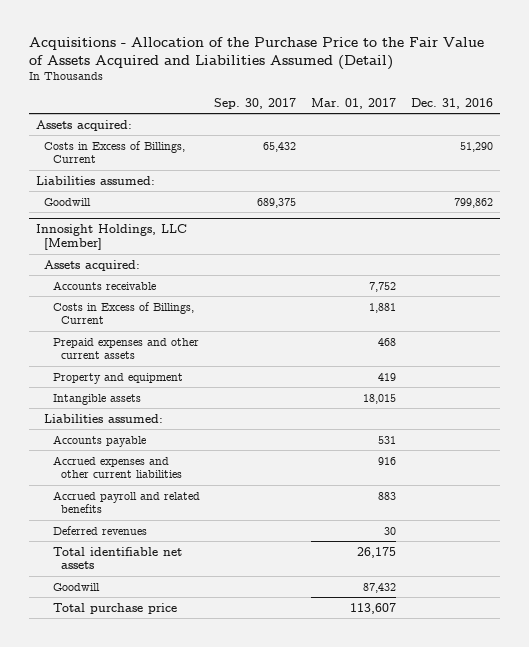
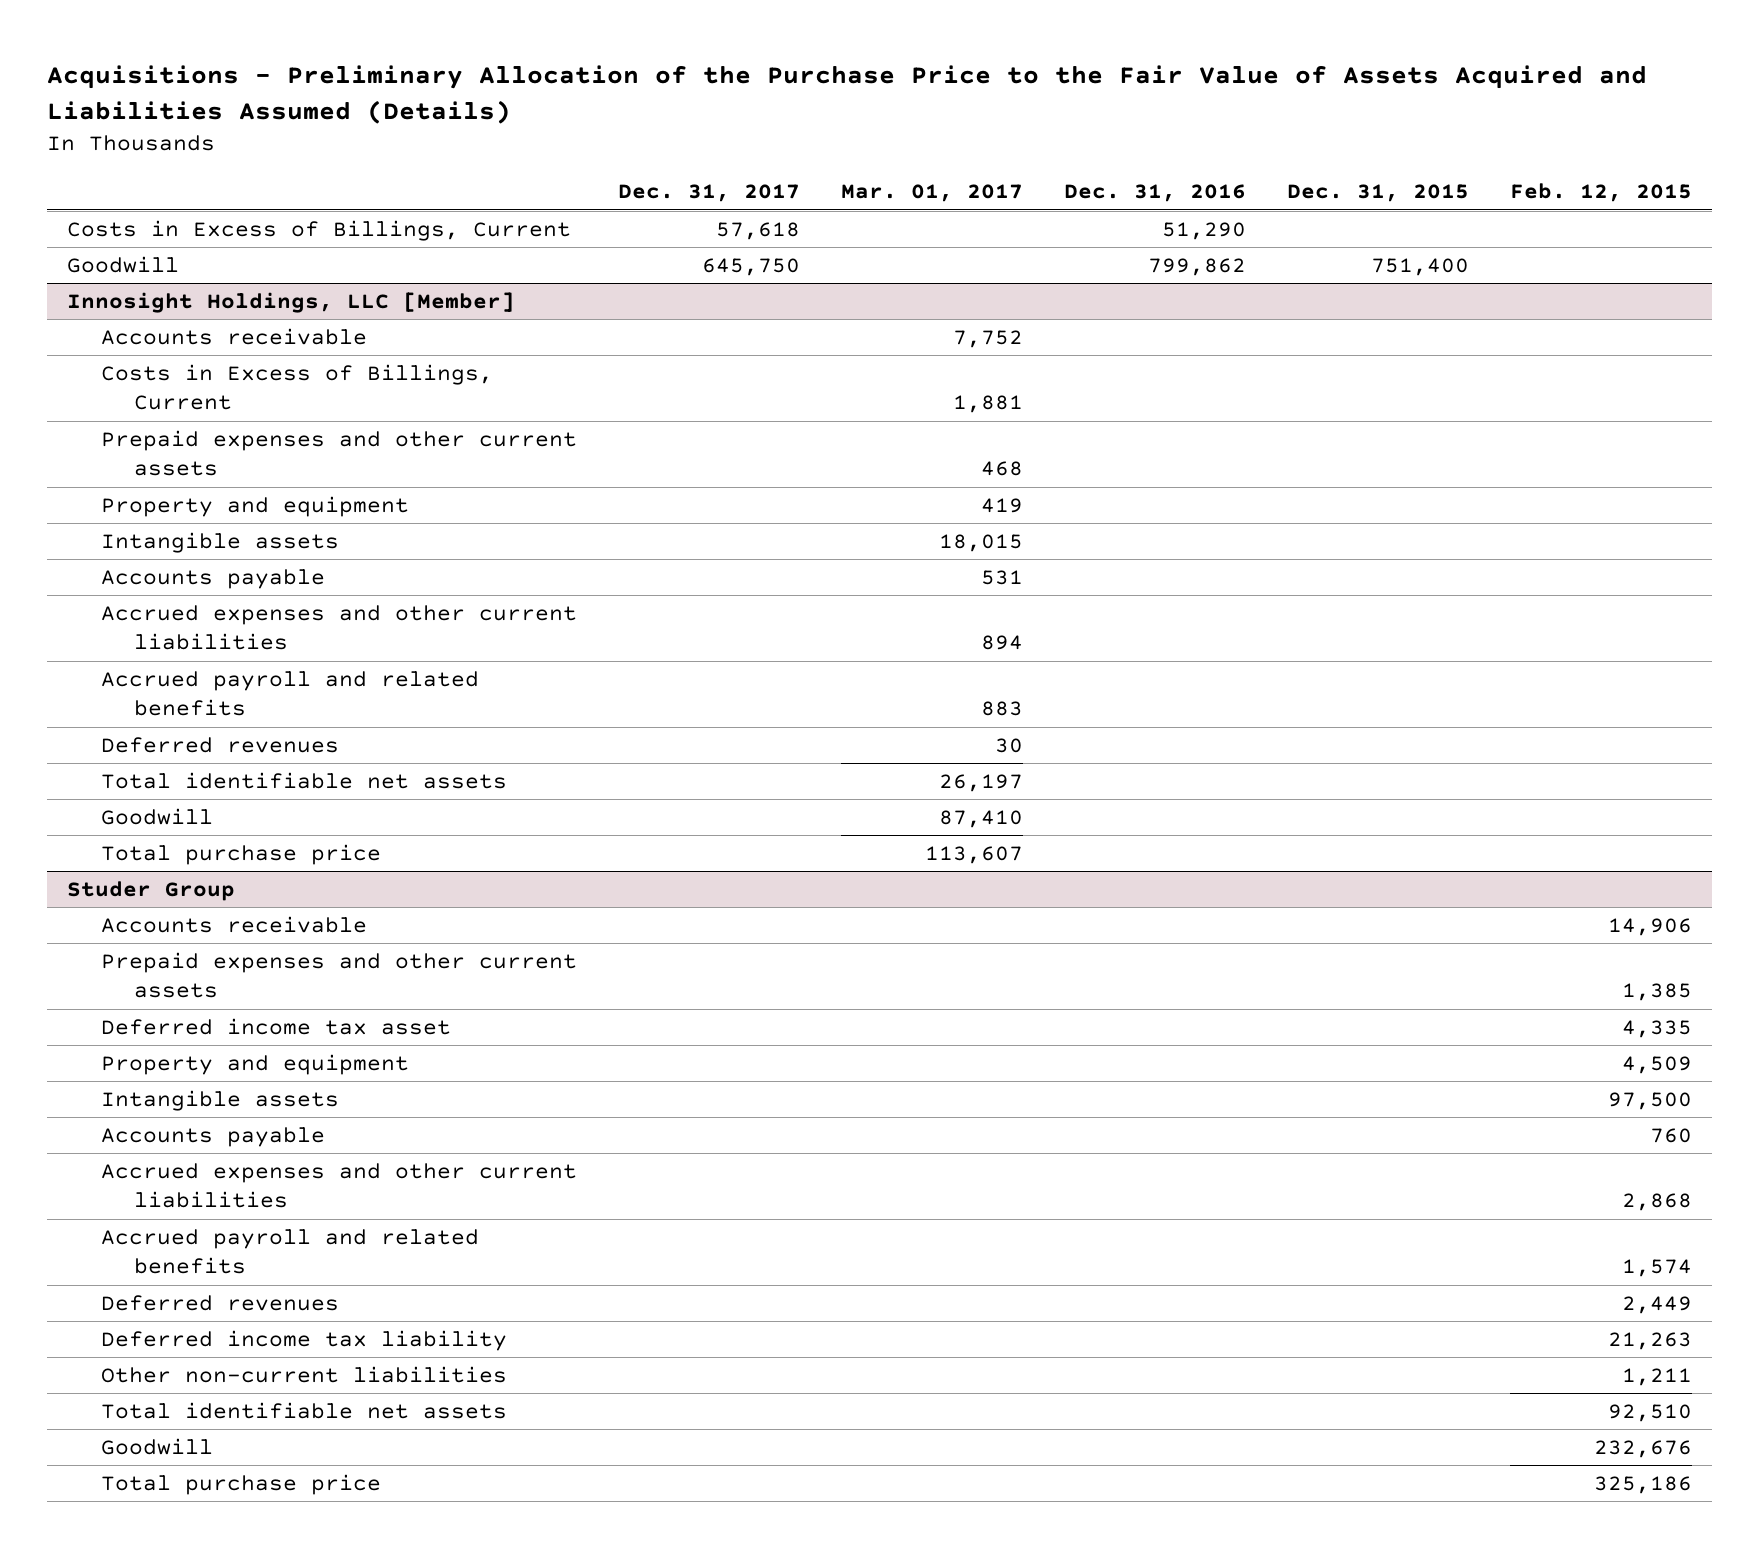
[28,36,484,70] Acquisitions - Allocation of the Purchase Price to the Fair Value of Assets Acquired and Liabilities Assumed (Detail) -> [46,64,1647,124] Acquisitions - Preliminary Allocation of the Purchase Price to the Fair Value of Assets Acquired and Liabilities Assumed (Details)
[214,97,297,109] Sep. 30, 2017 -> none
none -> [617,184,800,203] Dec. 31, 2017
none -> [1286,184,1469,203] Dec. 31, 2015
none -> [1509,183,1692,203] Feb. 12, 2015
[36,119,133,131] Assets acquired: -> none
[36,175,156,185] Liabilities assumed: -> none
[44,259,141,271] Assets acquired: -> none
[44,413,164,423] Liabilities assumed: -> none
[378,456,397,465] 916 -> [980,635,1023,651] 894
[357,546,397,558] 26,175 -> [938,774,1023,793] 26,197
[363,582,397,593] 87,432 -> [938,810,1023,829] 87,410
none -> [67,881,236,902] Studer Group
none -> [100,916,367,934] Accounts receivable
none -> [100,952,577,999] Prepaid expenses and other current assets
none -> [100,1018,451,1036] Deferred income tax asset
none -> [100,1054,409,1076] Property and equipment
none -> [100,1090,339,1112] Intangible assets
none -> [100,1127,325,1148] Accounts payable
none -> [100,1163,577,1209] Accrued expenses and other current liabilities
none -> [100,1229,479,1275] Accrued payroll and related benefits
none -> [100,1295,339,1312] Deferred revenues
none -> [100,1330,507,1352] Deferred income tax liability
none -> [100,1366,507,1384] Other non-current liabilities
none -> [100,1402,507,1420] Total identifiable net assets
none -> [100,1438,213,1456] Goodwill
none -> [100,1474,381,1496] Total purchase price

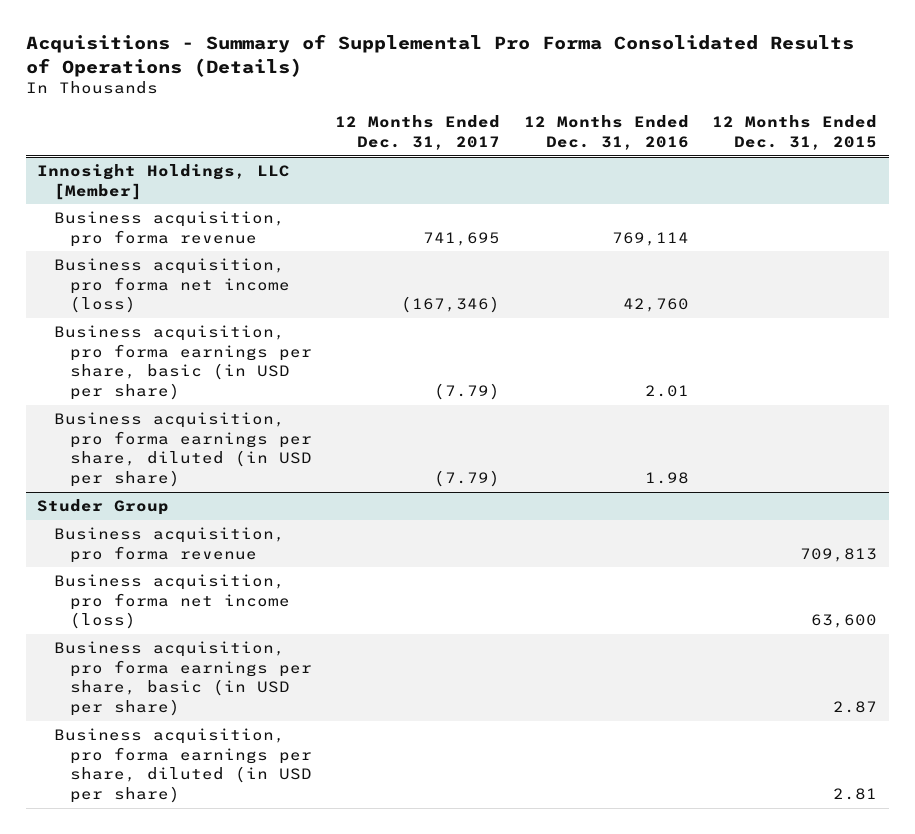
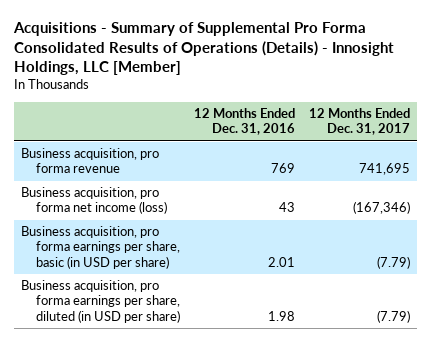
[25,34,854,77] Acquisitions - Summary of Supplemental Pro Forma Consolidated Results of Operations (Details) -> [12,22,394,76] Acquisitions - Summary of Supplemental Pro Forma Consolidated Results of Operations (Details) - Innosight Holdings, LLC [Member]
[712,115,878,150] 12 Months Ended Dec. 31, 2015 -> none
[37,164,291,200] Innosight Holdings, LLC [Member] -> none
[611,231,689,246] 769,114 -> [270,163,295,174] 769
[622,298,689,313] 42,760 -> [278,202,295,213] 43
[37,499,170,516] Studer Group -> none
[53,527,285,563] Business acquisition, pro forma revenue -> none
[53,574,291,630] Business acquisition, pro forma net income (loss) -> none
[53,641,313,717] Business acquisition, pro forma earnings per share, basic (in USD per share) -> none
[53,728,313,804] Business acquisition, pro forma earnings per share, diluted (in USD per share) -> none

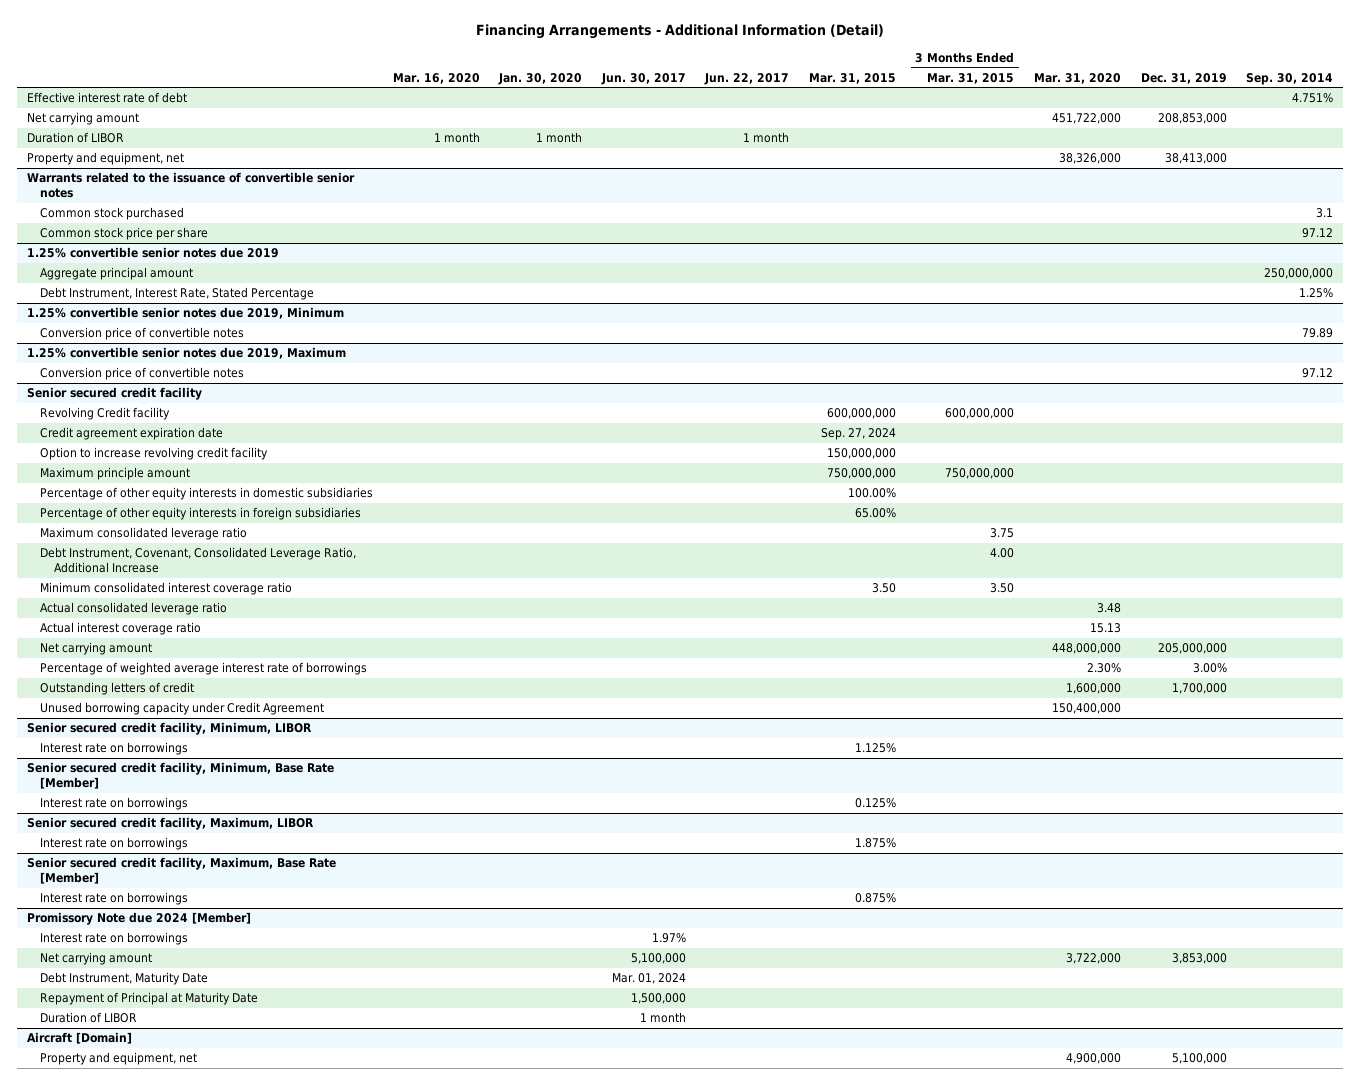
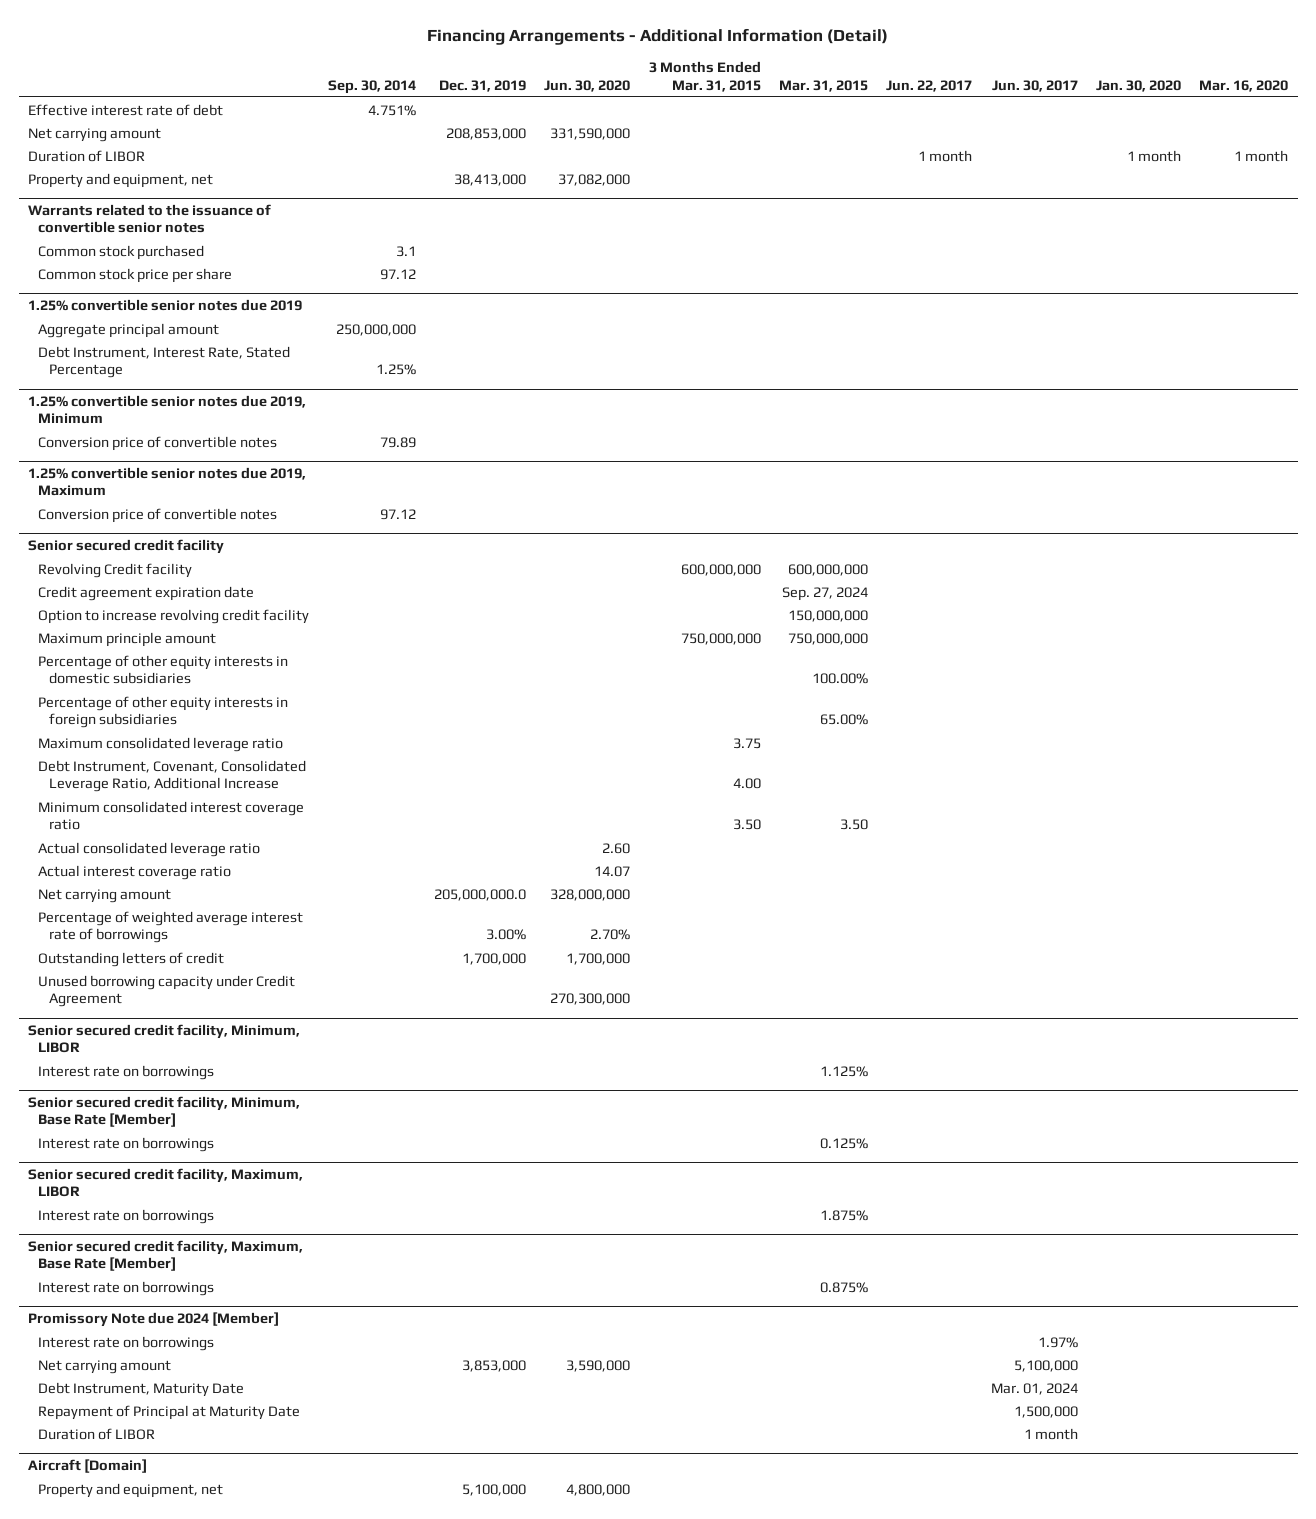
[1033,72,1121,84] Mar. 31, 2020 -> none
none -> [544,79,631,92] Jun. 30, 2020
[1157,643,1227,655] 205,000,000 -> [434,888,527,901] 205,000,000.0

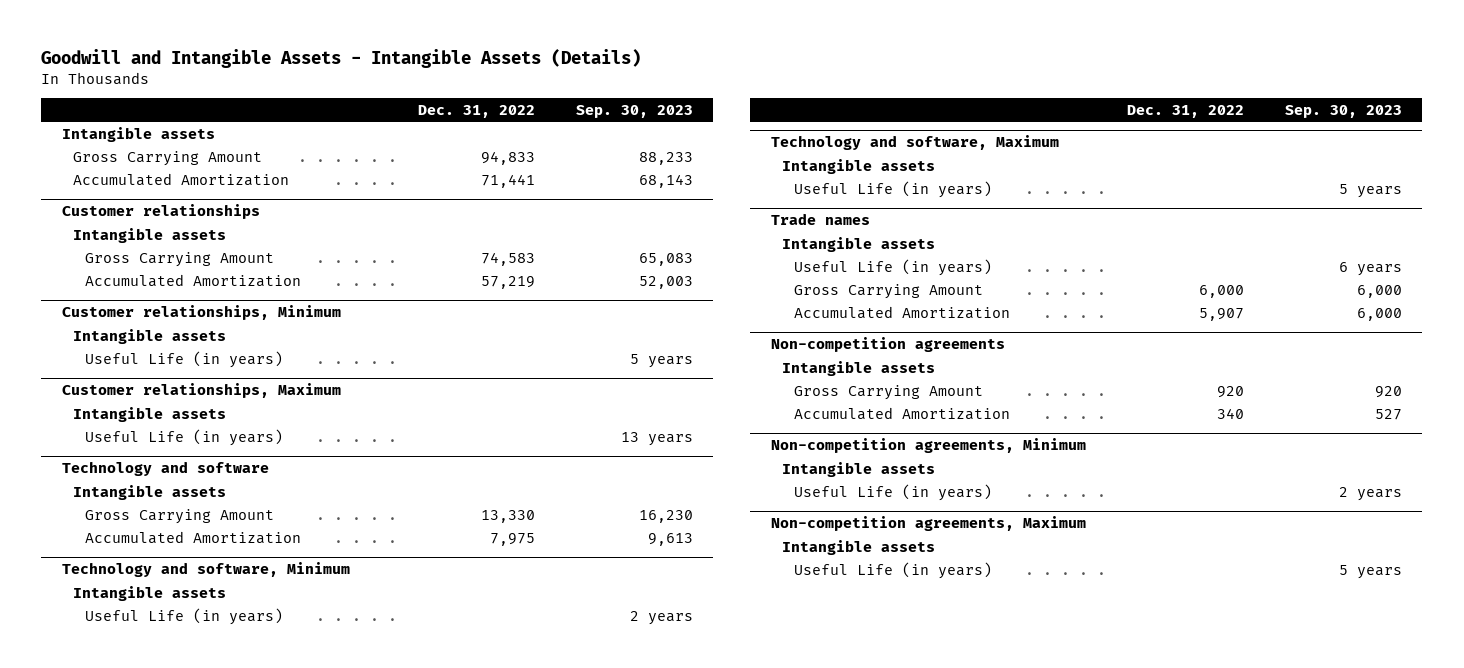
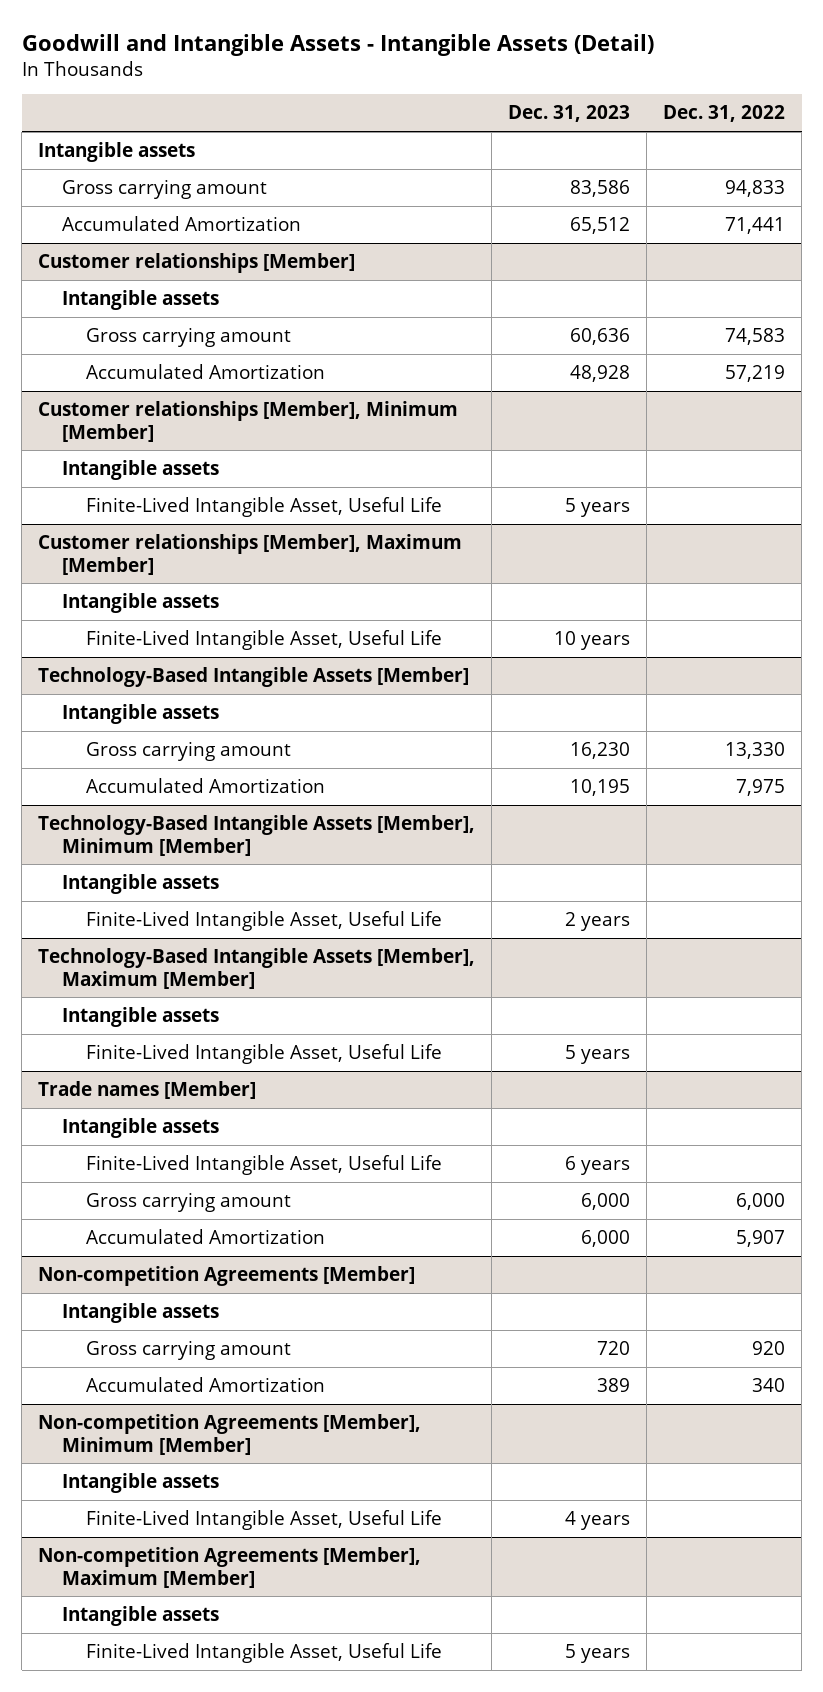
[41,48,642,68] Goodwill and Intangible Assets - Intangible Assets (Details) -> [21,33,654,56] Goodwill and Intangible Assets - Intangible Assets (Detail)
[575,104,693,118] Sep. 30, 2023 -> none
none -> [508,105,631,123] Dec. 31, 2023
[73,150,263,166] Gross Carrying Amount -> [61,178,267,199] Gross carrying amount
[61,204,260,220] Customer relationships -> [38,252,356,273] Customer relationships [Member]
[85,251,275,267] Gross Carrying Amount -> [85,326,291,347] Gross carrying amount
[61,305,341,321] Customer relationships, Minimum -> [38,400,459,442] Customer relationships [Member], Minimum [Member]
[85,350,284,368] Useful Life (in years) -> [85,496,442,517] Finite-Lived Intangible Asset, Useful Life
[61,383,341,399] Customer relationships, Maximum -> [38,533,463,575] Customer relationships [Member], Maximum [Member]
[85,428,284,446] Useful Life (in years) -> [85,629,442,650] Finite-Lived Intangible Asset, Useful Life
[61,461,269,477] Technology and software -> [38,666,470,687] Technology-Based Intangible Assets [Member]
[85,508,275,524] Gross Carrying Amount -> [85,740,291,761] Gross carrying amount
[61,562,350,578] Technology and software, Minimum -> none
[73,585,227,601] Intangible assets -> none
[85,607,284,625] Useful Life (in years) -> none
[770,135,1059,151] Technology and software, Maximum -> none
[782,158,936,174] Intangible assets -> none
[794,180,993,198] Useful Life (in years) -> none
none -> [38,814,476,856] Technology-Based Intangible Assets [Member], Minimum [Member]
none -> [61,873,219,894] Intangible assets
none -> [85,910,442,931] Finite-Lived Intangible Asset, Useful Life
none -> [38,947,476,989] Technology-Based Intangible Assets [Member], Maximum [Member]
none -> [61,1006,219,1027] Intangible assets
none -> [85,1043,442,1064] Finite-Lived Intangible Asset, Useful Life
[770,213,870,226] Trade names -> [38,1080,257,1099] Trade names [Member]
[794,258,993,276] Useful Life (in years) -> [85,1154,442,1175] Finite-Lived Intangible Asset, Useful Life
[794,283,984,299] Gross Carrying Amount -> [85,1191,291,1212] Gross carrying amount
[770,337,1005,353] Non-competition agreements -> [38,1265,416,1286] Non-competition Agreements [Member]
[794,384,984,400] Gross Carrying Amount -> [85,1339,291,1360] Gross carrying amount
[770,438,1086,454] Non-competition agreements, Minimum -> [38,1413,422,1455] Non-competition Agreements [Member], Minimum [Member]
[794,483,993,501] Useful Life (in years) -> [85,1509,442,1530] Finite-Lived Intangible Asset, Useful Life
[770,516,1086,532] Non-competition agreements, Maximum -> [38,1546,422,1588] Non-competition Agreements [Member], Maximum [Member]
[794,561,993,579] Useful Life (in years) -> [85,1642,442,1663] Finite-Lived Intangible Asset, Useful Life

